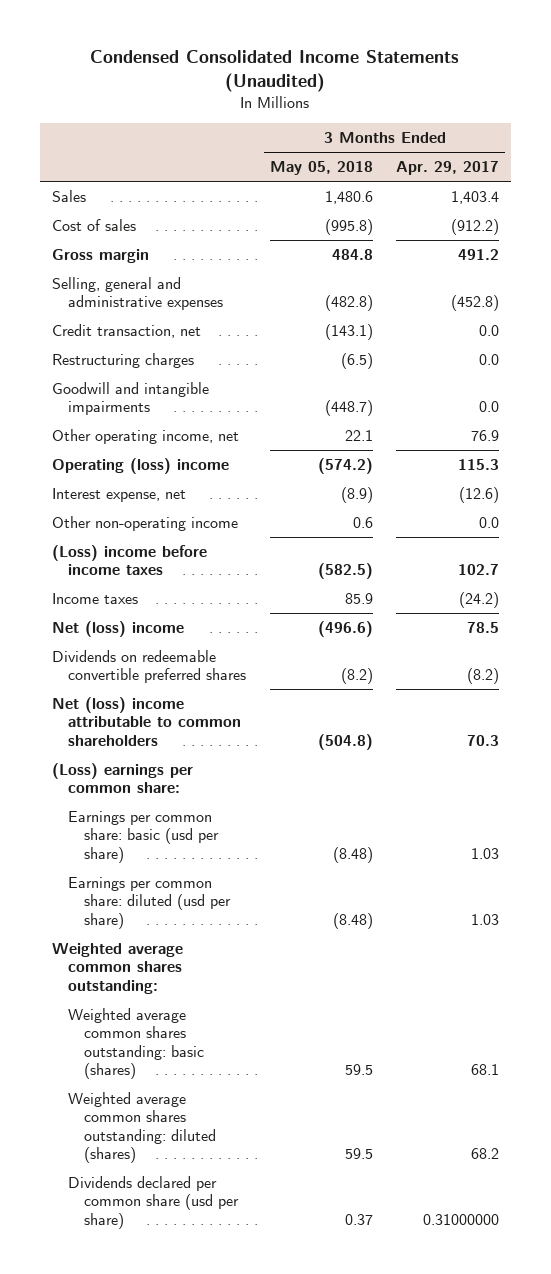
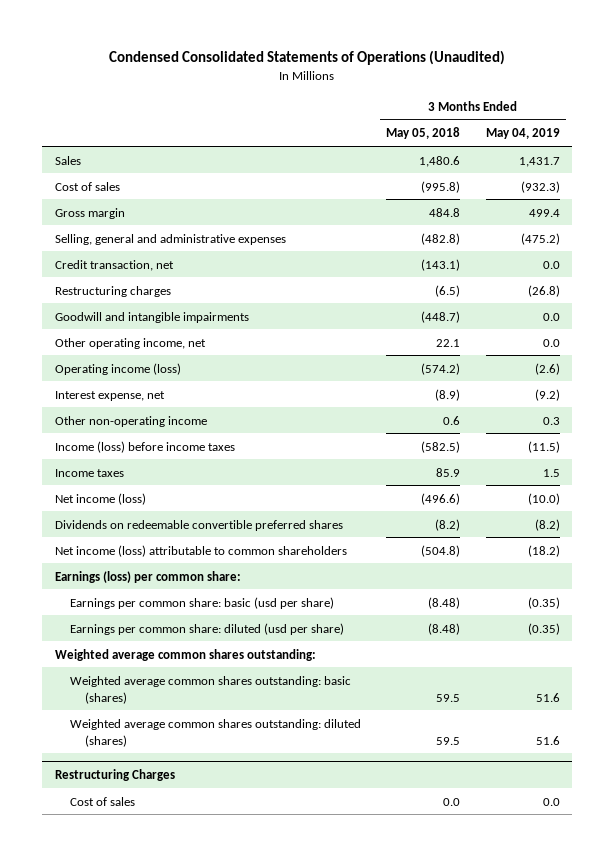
[90,50,460,93] Condensed Consolidated Income Statements (Unaudited) -> [109,50,506,66] Condensed Consolidated Statements of Operations (Unaudited)
[396,161,500,176] Apr. 29, 2017 -> none
none -> [485,128,560,140] May 04, 2019
[51,457,229,474] Operating (loss) income -> [54,362,181,375] Operating income (loss)
[51,544,207,576] (Loss) income before income taxes -> [54,440,235,453] Income (loss) before income taxes
[51,620,184,637] Net (loss) income -> [54,492,146,505] Net income (loss)
[51,696,241,746] Net (loss) income attributable to common shareholders -> [54,544,347,557] Net income (loss) attributable to common shareholders
[51,762,193,794] (Loss) earnings per common share: -> [54,570,241,583] Earnings (loss) per common share:
[67,1175,240,1229] Dividends declared per common share (usd per share) -> none
none -> [54,769,175,782] Restructuring Charges
none -> [69,796,135,806] Cost of sales

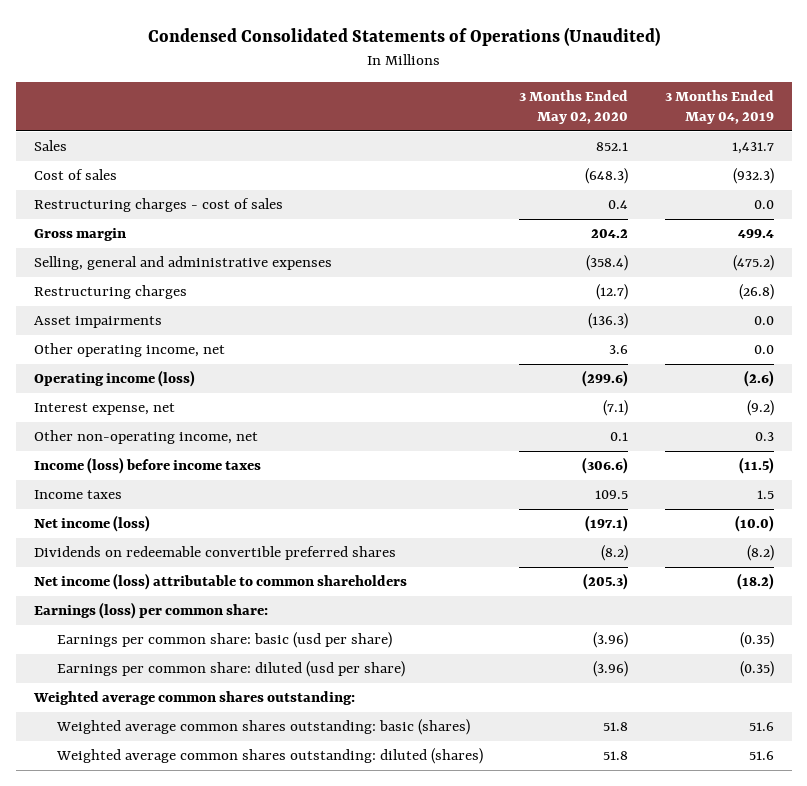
[386,127,461,140] May 05, 2018 -> none
none -> [519,89,629,124] 3 Months Ended May 02, 2020
none -> [33,198,283,213] Restructuring charges - cost of sales
[54,259,174,271] Credit transaction, net -> none
[54,311,249,323] Goodwill and intangible impairments -> none
none -> [33,316,162,329] Asset impairments
[54,415,207,427] Other non-operating income -> [33,430,258,445] Other non-operating income, net
[54,769,175,782] Restructuring Charges -> none
[69,796,135,806] Cost of sales -> none

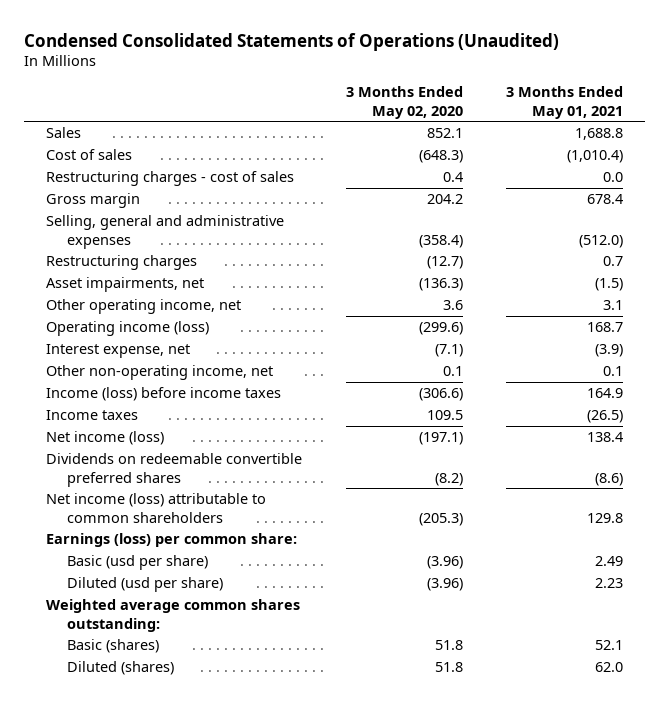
[664,89,774,124] 3 Months Ended May 04, 2019 -> none
none -> [506,86,624,119] 3 Months Ended May 01, 2021
[33,316,162,329] Asset impairments -> [45,277,204,293] Asset impairments, net
[57,632,393,649] Earnings per common share: basic (usd per share) -> [66,555,208,571] Basic (usd per share)
[57,661,406,678] Earnings per common share: diluted (usd per share) -> [66,577,223,593] Diluted (usd per share)
[56,719,471,736] Weighted average common shares outstanding: basic (shares) -> [66,639,159,654] Basic (shares)
[56,748,484,765] Weighted average common shares outstanding: diluted (shares) -> [66,661,174,676] Diluted (shares)

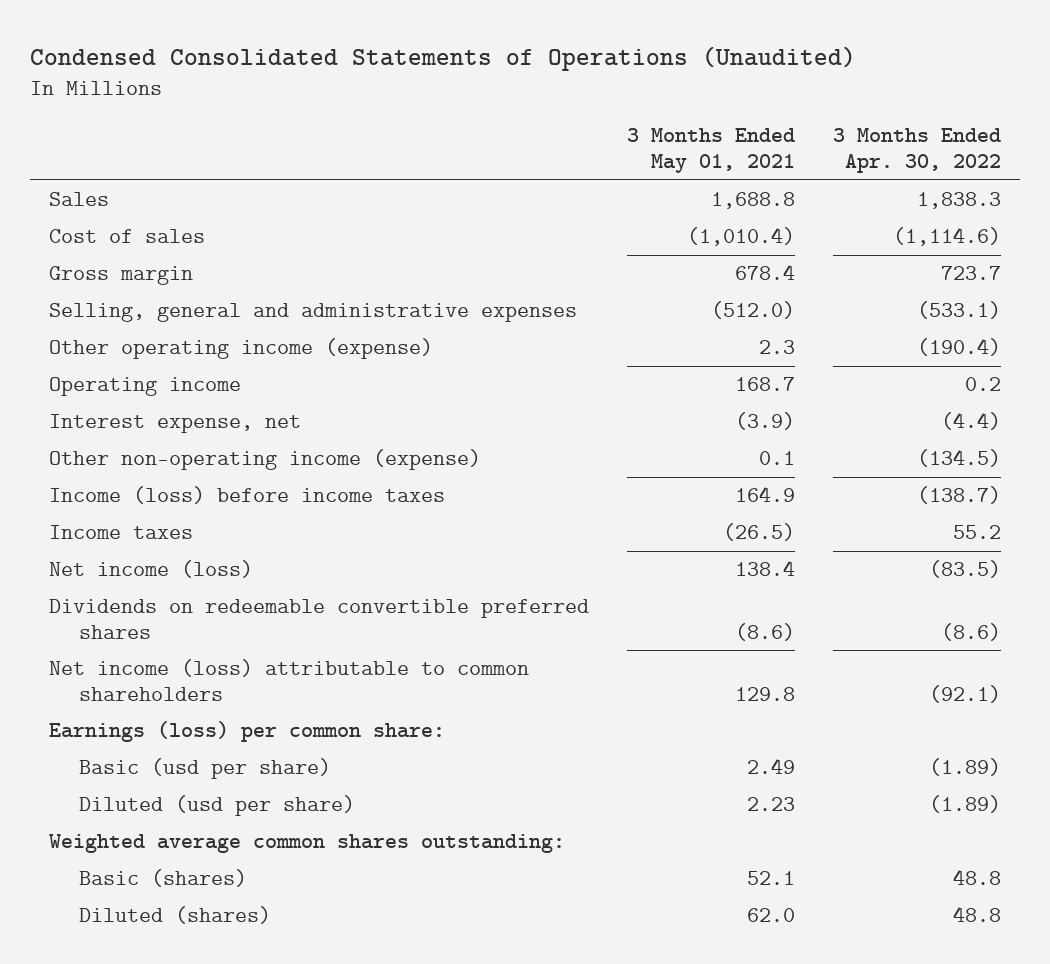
[345,86,463,119] 3 Months Ended May 02, 2020 -> none
none -> [832,128,1001,174] 3 Months Ended Apr. 30, 2022
[45,171,294,187] Restructuring charges - cost of sales -> none
[45,255,197,271] Restructuring charges -> none
[45,277,204,293] Asset impairments, net -> none
[45,299,241,315] Other operating income, net -> [49,338,434,360] Other operating income (expense)
[603,300,624,311] 3.1 -> [758,340,795,355] 2.3
[45,321,209,337] Operating income (loss) -> [49,377,242,397] Operating income
[45,365,273,381] Other non-operating income, net -> [49,449,482,471] Other non-operating income (expense)

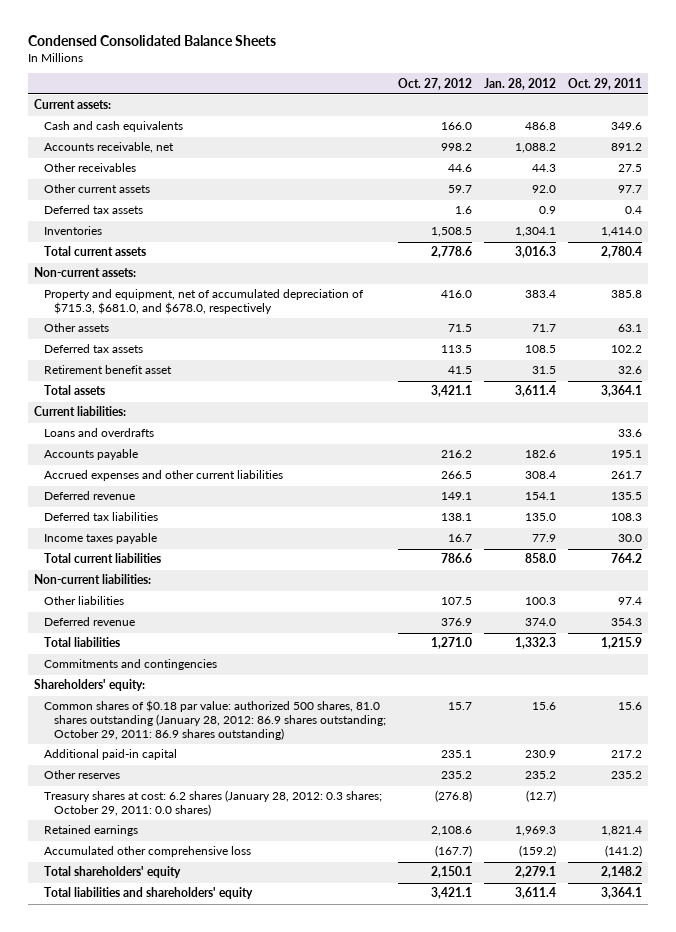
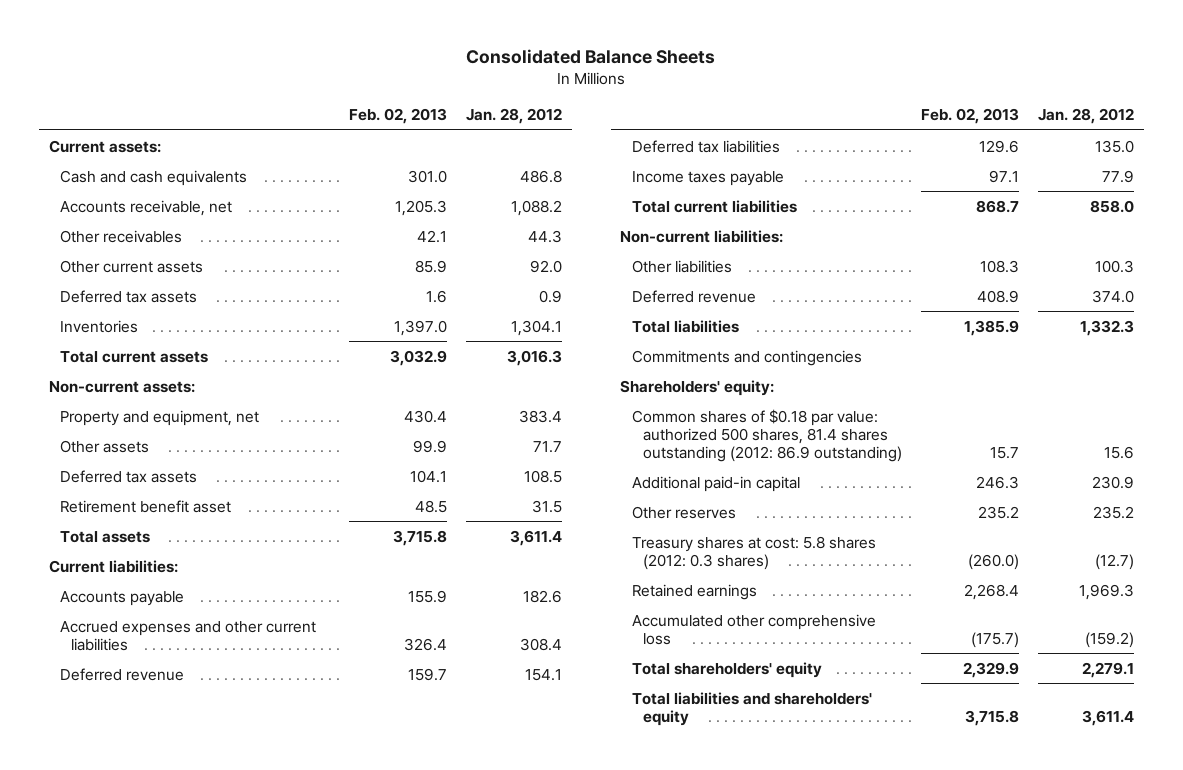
[28,35,277,47] Condensed Consolidated Balance Sheets -> [466,49,716,65] Consolidated Balance Sheets
[398,77,473,90] Oct. 27, 2012 -> none
[568,77,643,90] Oct. 29, 2011 -> none
none -> [349,108,448,125] Feb. 02, 2013
[44,289,365,315] Property and equipment, net of accumulated depreciation of $715.3, $681.0, and $678.0, respectively -> [59,409,259,426] Property and equipment, net
[44,428,155,438] Loans and overdrafts -> none
[44,700,387,740] Common shares of $0.18 par value: authorized 500 shares, 81.0 shares outstanding (January 28, 2012: 86.9 shares outstanding; October 29, 2011: 86.9 shares outstanding) -> [631,408,903,462] Common shares of $0.18 par value: authorized 500 shares, 81.4 shares outstanding (2012: 86.9 outstanding)
[44,790,383,817] Treasury shares at cost: 6.2 shares (January 28, 2012: 0.3 shares; October 29, 2011: 0.0 shares) -> [631,535,876,570] Treasury shares at cost: 5.8 shares (2012: 0.3 shares)

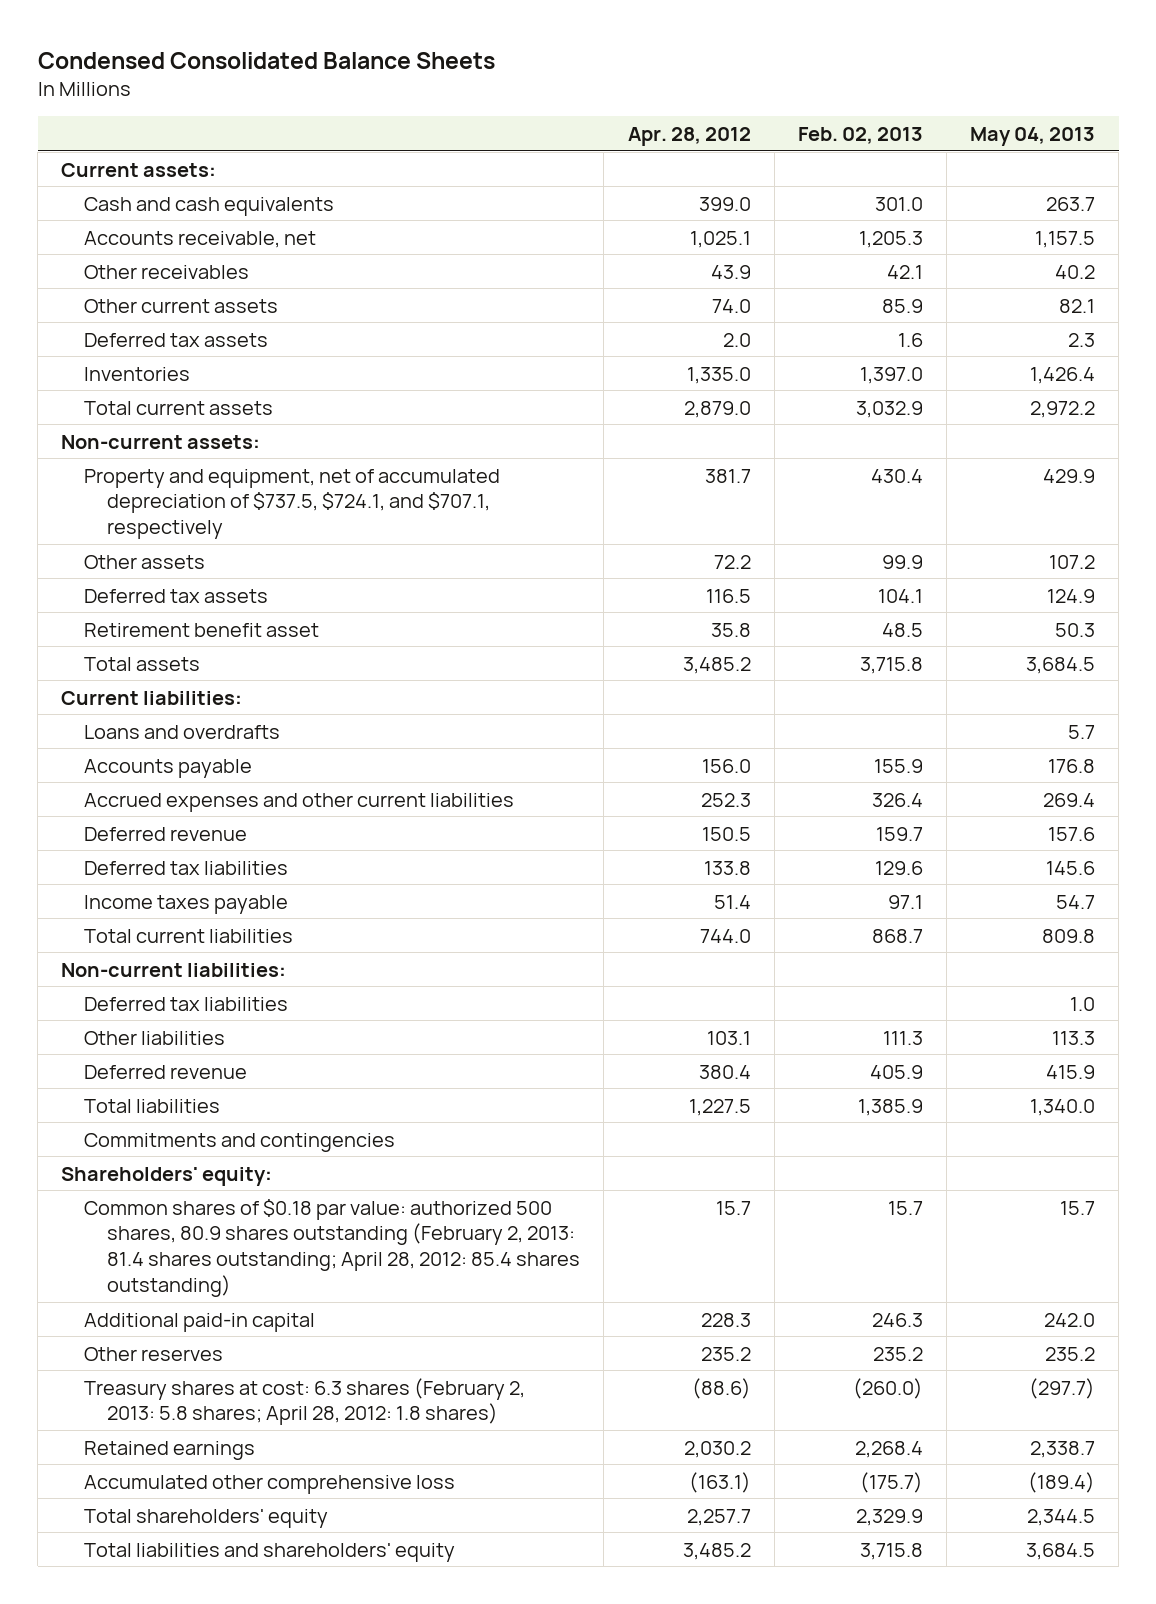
[466,49,716,65] Consolidated Balance Sheets -> [37,51,495,69] Condensed Consolidated Balance Sheets
[466,108,563,125] Jan. 28, 2012 -> none
none -> [627,126,751,146] Apr. 28, 2012
none -> [970,126,1096,146] May 04, 2013
[59,409,259,426] Property and equipment, net -> [84,468,501,540] Property and equipment, net of accumulated depreciation of $737.5, $724.1, and $707.1, respectively
none -> [84,724,281,739] Loans and overdrafts
none -> [84,996,289,1011] Deferred tax liabilities
[980,259,1020,273] 108.3 -> [882,1030,923,1045] 111.3
[977,289,1020,303] 408.9 -> [869,1064,923,1079] 405.9
[631,408,903,462] Common shares of $0.18 par value: authorized 500 shares, 81.4 shares outstanding (2012: 86.9 outstanding) -> [84,1198,581,1297] Common shares of $0.18 par value: authorized 500 shares, 80.9 shares outstanding (February 2, 2013: 81.4 shares outstanding; April 28, 2012: 85.4 shares outstanding)
[631,535,876,570] Treasury shares at cost: 5.8 shares (2012: 0.3 shares) -> [84,1377,526,1426] Treasury shares at cost: 6.3 shares (February 2, 2013: 5.8 shares; April 28, 2012: 1.8 shares)

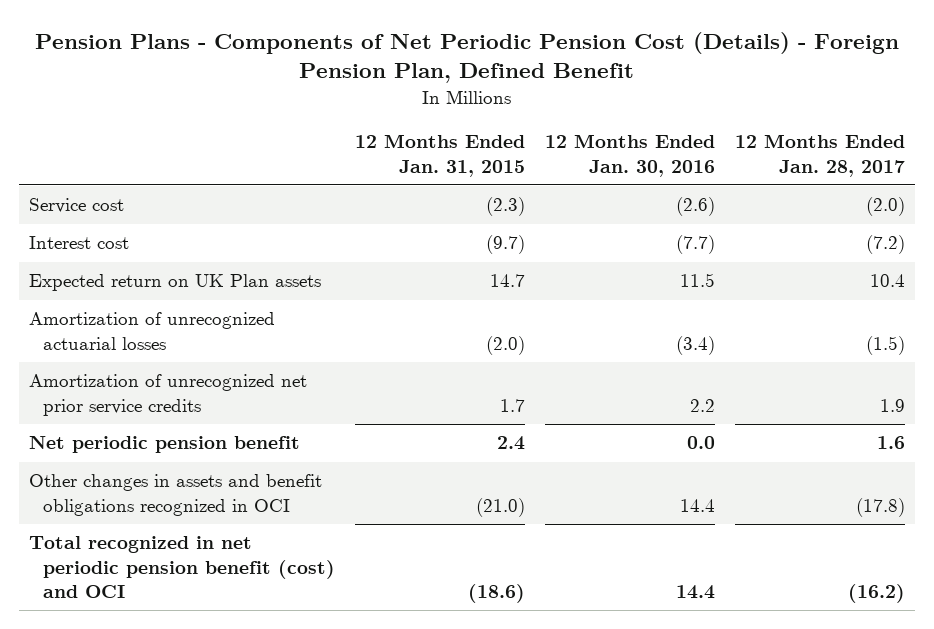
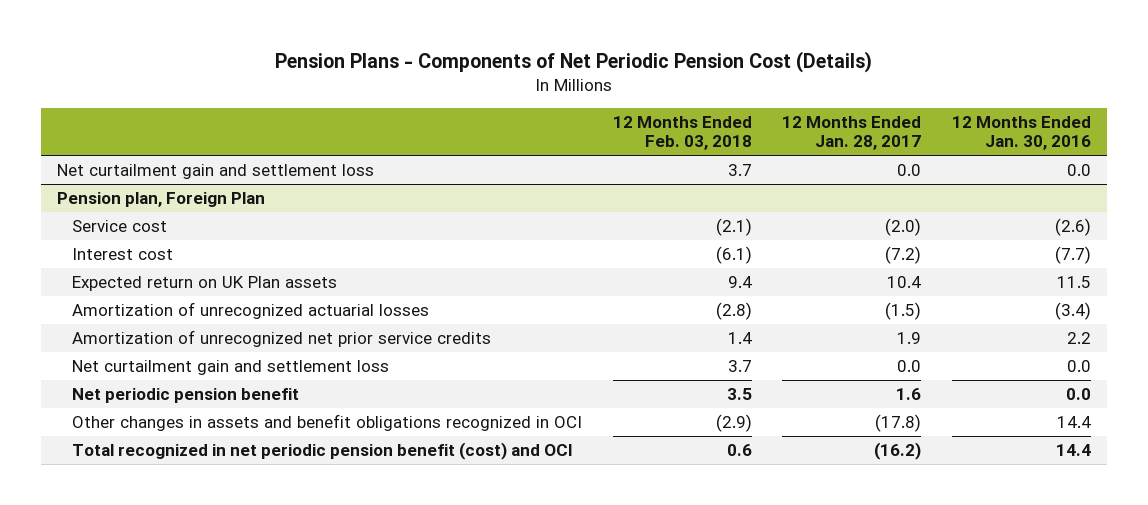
[35,31,900,84] Pension Plans - Components of Net Periodic Pension Cost (Details) - Foreign Pension Plan, Defined Benefit -> [275,50,873,73] Pension Plans - Components of Net Periodic Pension Cost (Details)
[355,134,526,177] 12 Months Ended Jan. 31, 2015 -> none
none -> [612,115,752,151] 12 Months Ended Feb. 03, 2018
none -> [56,163,374,179] Net curtailment gain and settlement loss
none -> [56,191,265,207] Pension plan, Foreign Plan
none -> [71,359,389,375] Net curtailment gain and settlement loss

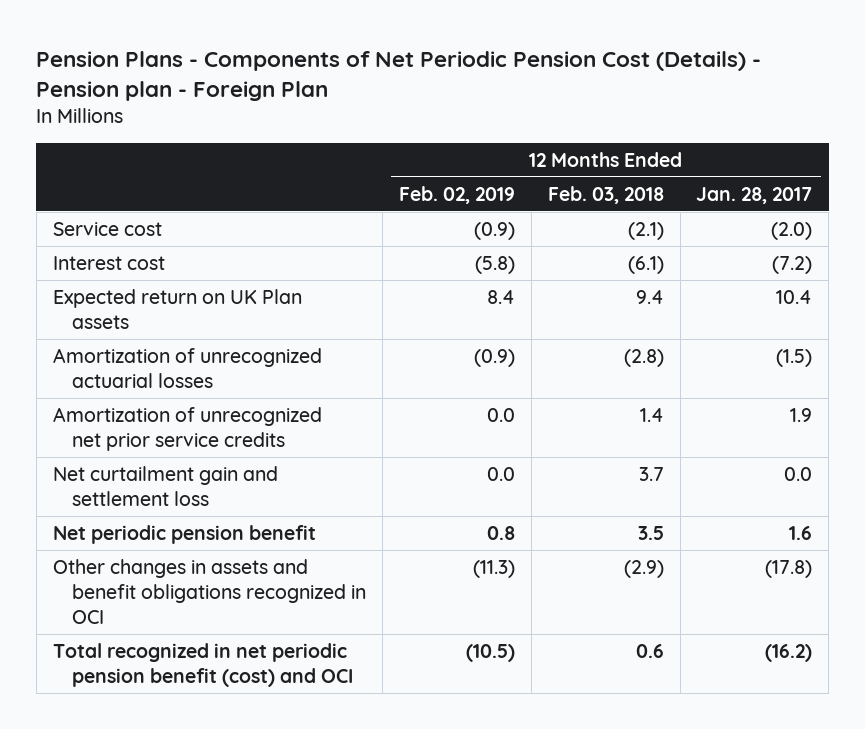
[275,50,873,73] Pension Plans - Components of Net Periodic Pension Cost (Details) -> [36,50,762,101] Pension Plans - Components of Net Periodic Pension Cost (Details) - Pension plan - Foreign Plan
[952,115,1092,151] 12 Months Ended Jan. 30, 2016 -> none
none -> [399,185,516,204] Feb. 02, 2019
[56,163,374,179] Net curtailment gain and settlement loss -> none
[56,191,265,207] Pension plan, Foreign Plan -> none

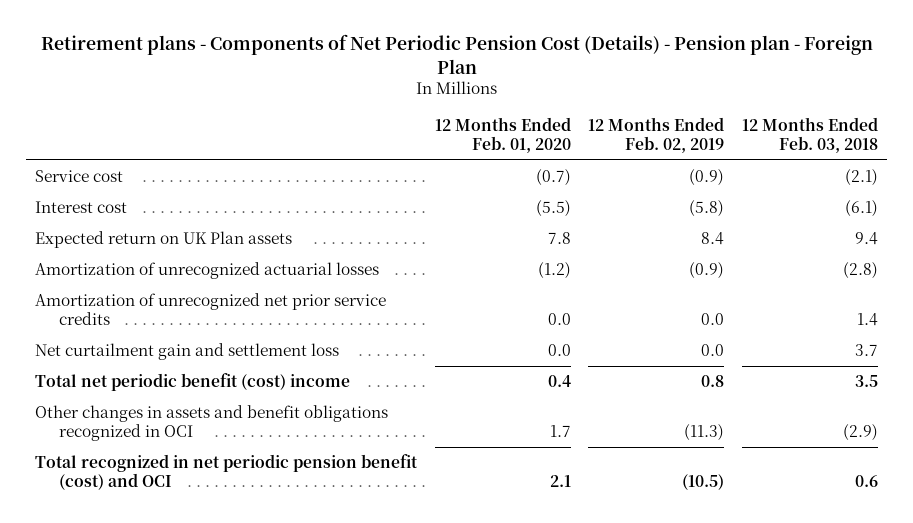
[36,50,762,101] Pension Plans - Components of Net Periodic Pension Cost (Details) - Pension plan - Foreign Plan -> [40,33,873,74] Retirement plans - Components of Net Periodic Pension Cost (Details) - Pension plan - Foreign Plan
[696,186,813,204] Jan. 28, 2017 -> none
none -> [434,116,571,153] 12 Months Ended Feb. 01, 2020
[52,524,316,544] Net periodic pension benefit -> [35,373,351,392] Total net periodic benefit (cost) income

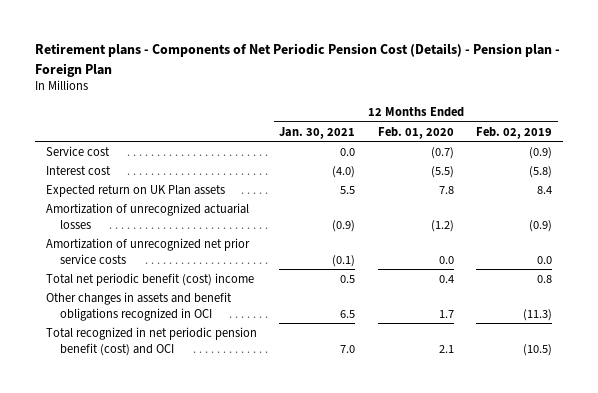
[742,116,879,153] 12 Months Ended Feb. 03, 2018 -> none
none -> [279,126,356,139] Jan. 30, 2021
[35,343,340,361] Net curtailment gain and settlement loss -> none
[35,293,387,326] Amortization of unrecognized net prior service credits -> [46,237,251,264] Amortization of unrecognized net prior service costs

